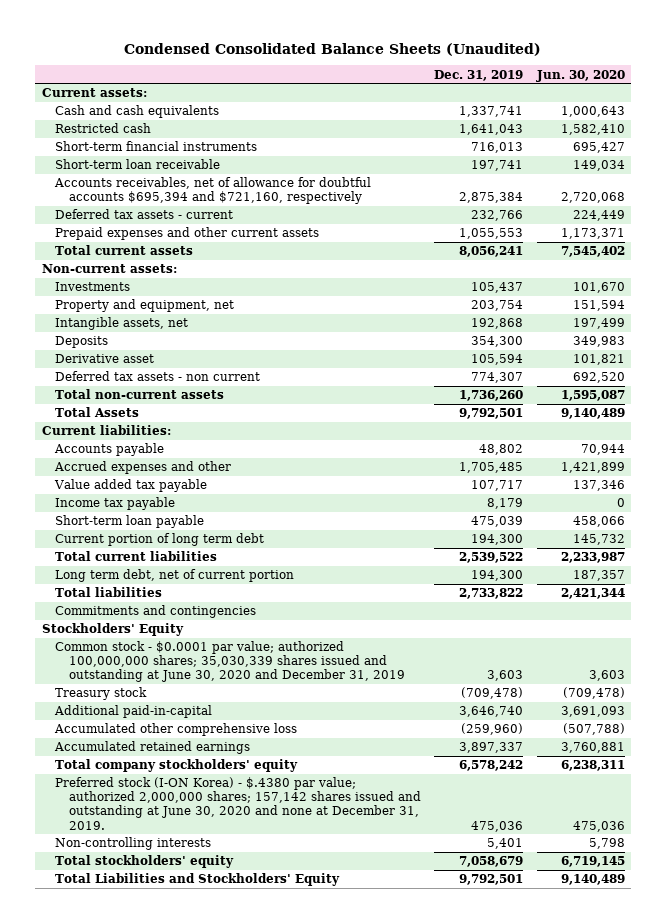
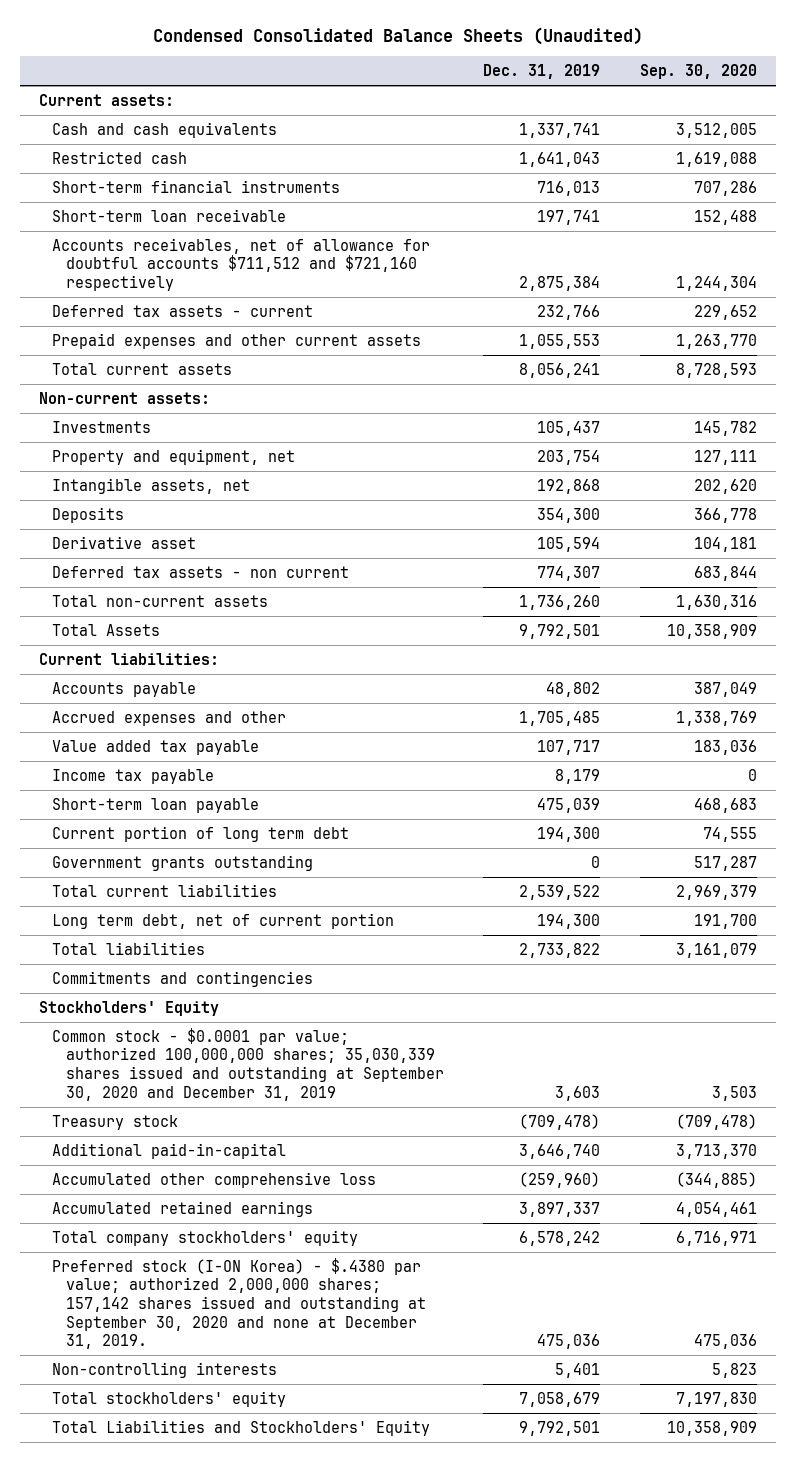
[535,69,625,82] Jun. 30, 2020 -> none
none -> [639,63,757,79] Sep. 30, 2020
[54,177,372,205] Accounts receivables, net of allowance for doubtful accounts $695,394 and $721,160, respectively -> [52,237,431,291] Accounts receivables, net of allowance for doubtful accounts $711,512 and $721,160 respectively
none -> [52,854,314,871] Government grants outstanding
[55,641,406,683] Common stock - $0.0001 par value; authorized 100,000,000 shares; 35,030,339 shares issued and outstanding at June 30, 2020 and December 31, 2019 -> [52,1027,444,1101] Common stock - $0.0001 par value; authorized 100,000,000 shares; 35,030,339 shares issued and outstanding at September 30, 2020 and December 31, 2019
[55,777,422,830] Preferred stock (I-ON Korea) - $.4380 par value; authorized 2,000,000 shares; 157,142 shares issued and outstanding at June 30, 2020 and none at December 31, 2019. -> [52,1257,426,1350] Preferred stock (I-ON Korea) - $.4380 par value; authorized 2,000,000 shares; 157,142 shares issued and outstanding at September 30, 2020 and none at December 31, 2019.

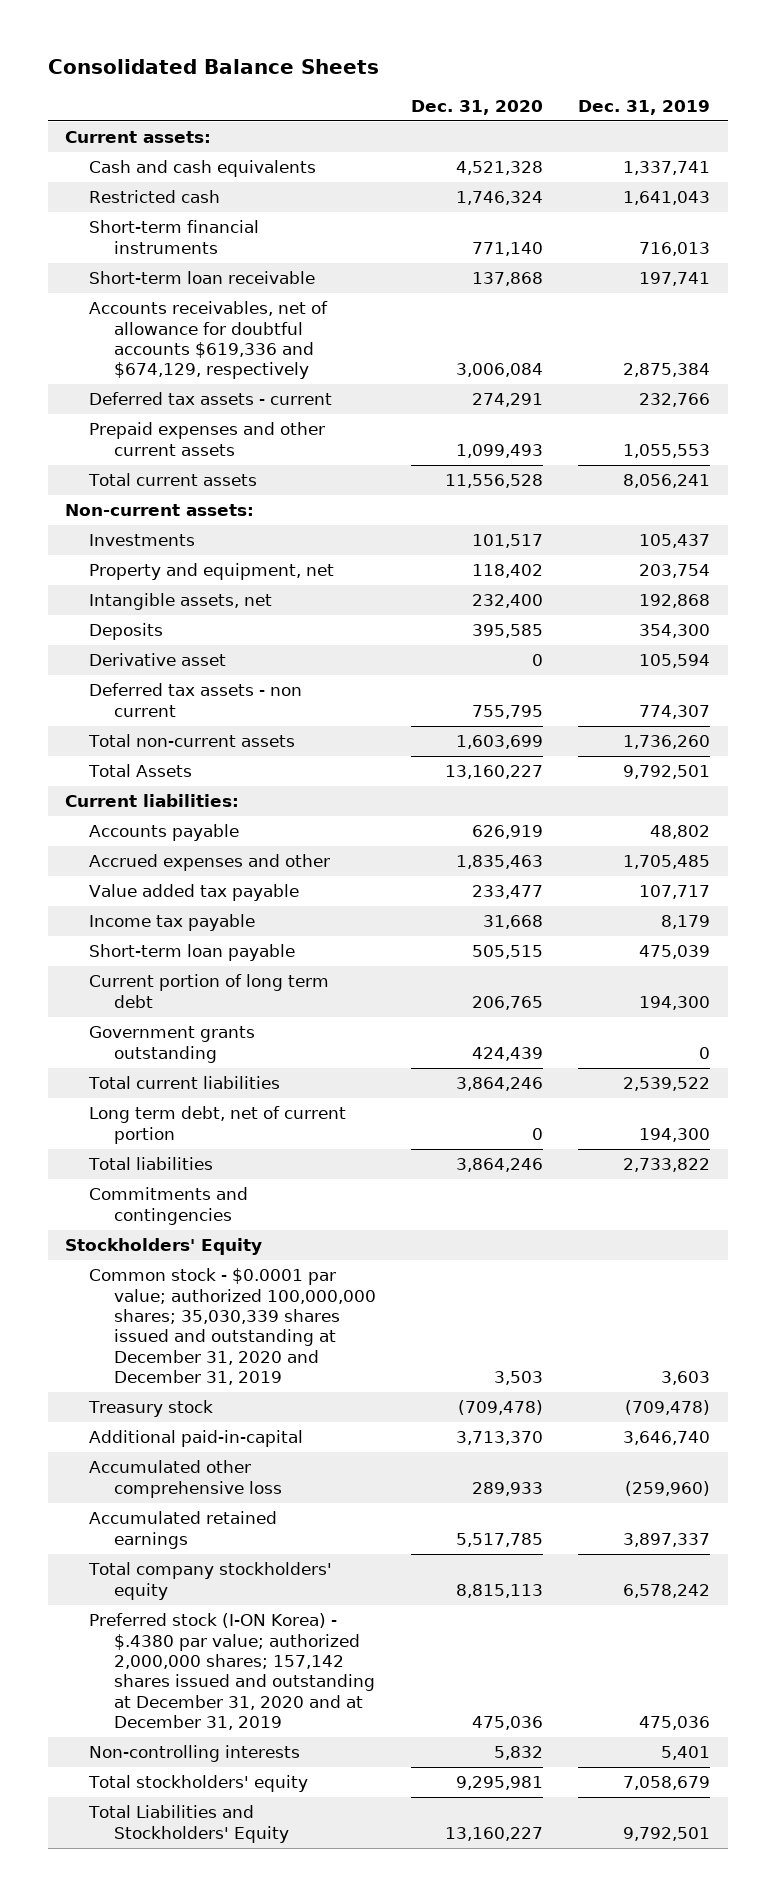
[152,26,643,45] Condensed Consolidated Balance Sheets (Unaudited) -> [47,58,379,74] Consolidated Balance Sheets
[639,63,757,79] Sep. 30, 2020 -> none
none -> [410,99,543,115] Dec. 31, 2020
[52,237,431,291] Accounts receivables, net of allowance for doubtful accounts $711,512 and $721,160 respectively -> [89,301,329,380] Accounts receivables, net of allowance for doubtful accounts $619,336 and $674,129, respectively
[52,1027,444,1101] Common stock - $0.0001 par value; authorized 100,000,000 shares; 35,030,339 shares issued and outstanding at September 30, 2020 and December 31, 2019 -> [89,1268,376,1385] Common stock - $0.0001 par value; authorized 100,000,000 shares; 35,030,339 shares issued and outstanding at December 31, 2020 and December 31, 2019
[52,1257,426,1350] Preferred stock (I-ON Korea) - $.4380 par value; authorized 2,000,000 shares; 157,142 shares issued and outstanding at September 30, 2020 and none at December 31, 2019. -> [89,1613,375,1730] Preferred stock (I-ON Korea) - $.4380 par value; authorized 2,000,000 shares; 157,142 shares issued and outstanding at December 31, 2020 and at December 31, 2019

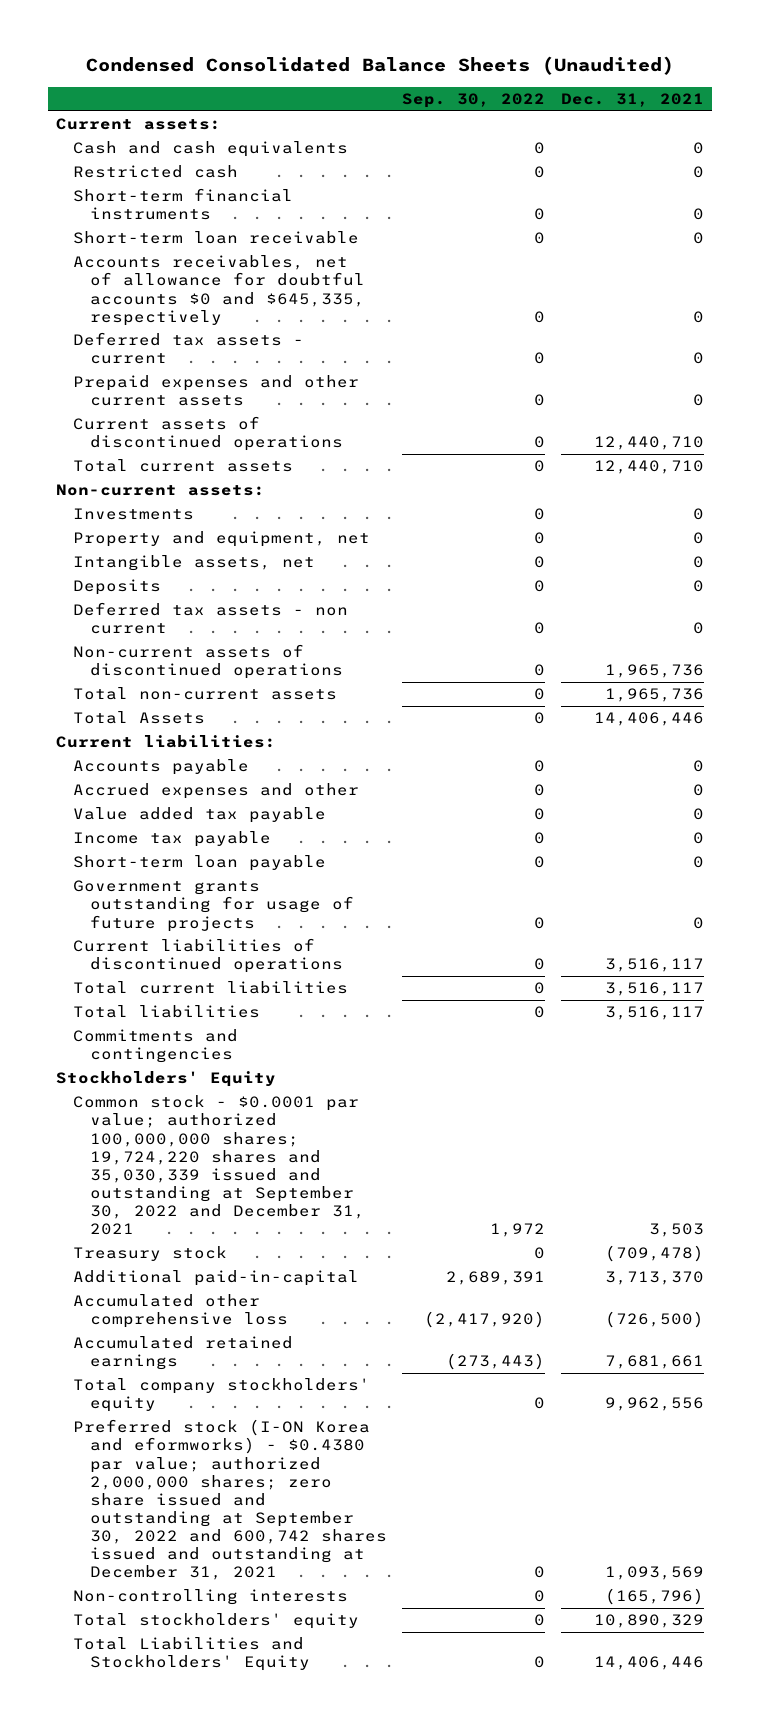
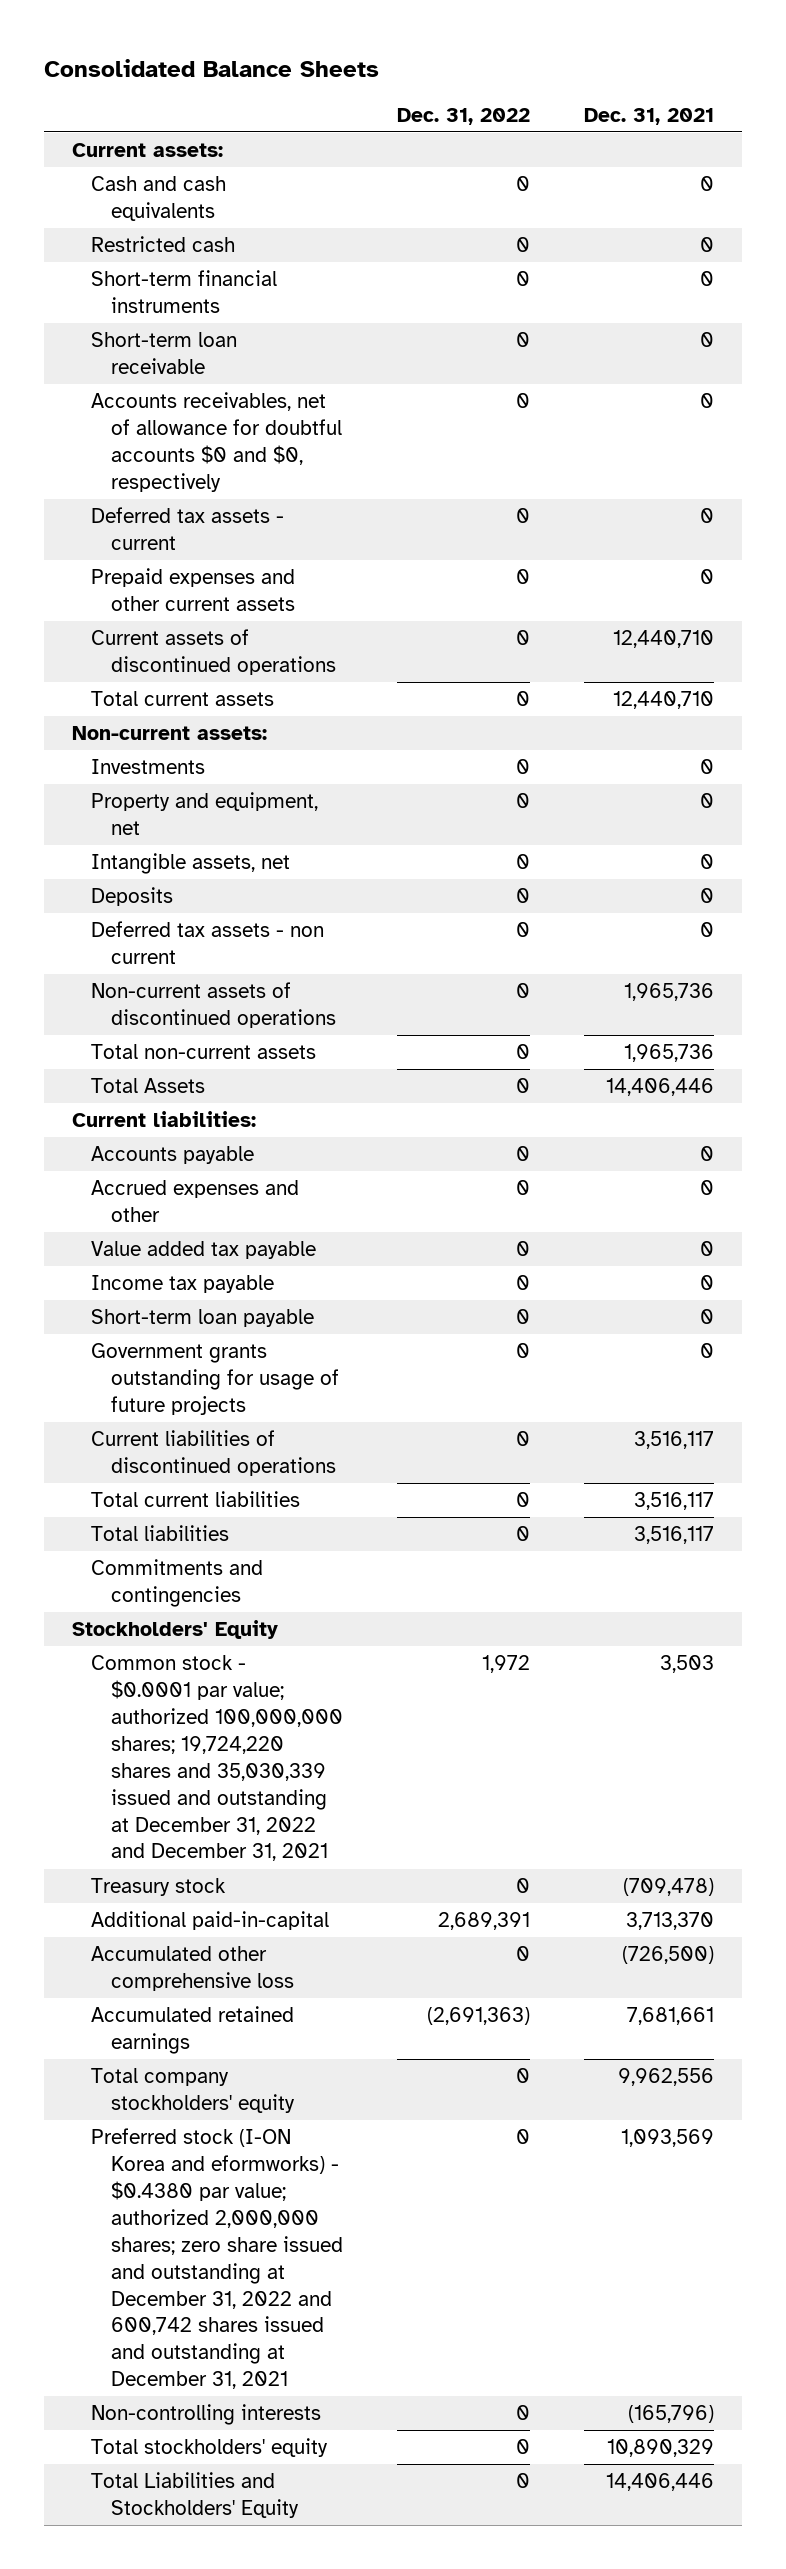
[86,56,675,76] Condensed Consolidated Balance Sheets (Unaudited) -> [44,58,380,77] Consolidated Balance Sheets
[402,92,546,108] Sep. 30, 2022 -> none
none -> [396,107,530,125] Dec. 31, 2022
[72,255,365,326] Accounts receivables, net of allowance for doubtful accounts $0 and $645,335, respectively -> [91,392,342,492] Accounts receivables, net of allowance for doubtful accounts $0 and $0, respectively
[72,1095,365,1236] Common stock - $0.0001 par value; authorized 100,000,000 shares; 19,724,220 shares and 35,030,339 issued and outstanding at September 30, 2022 and December 31, 2021 -> [91,1655,343,1862] Common stock - $0.0001 par value; authorized 100,000,000 shares; 19,724,220 shares and 35,030,339 issued and outstanding at December 31, 2022 and December 31, 2021
[72,1419,387,1581] Preferred stock (I-ON Korea and eformworks) - $0.4380 par value; authorized 2,000,000 shares; zero share issued and outstanding at September 30, 2022 and 600,742 shares issued and outstanding at December 31, 2021 -> [91,2128,343,2390] Preferred stock (I-ON Korea and eformworks) - $0.4380 par value; authorized 2,000,000 shares; zero share issued and outstanding at December 31, 2022 and 600,742 shares issued and outstanding at December 31, 2021

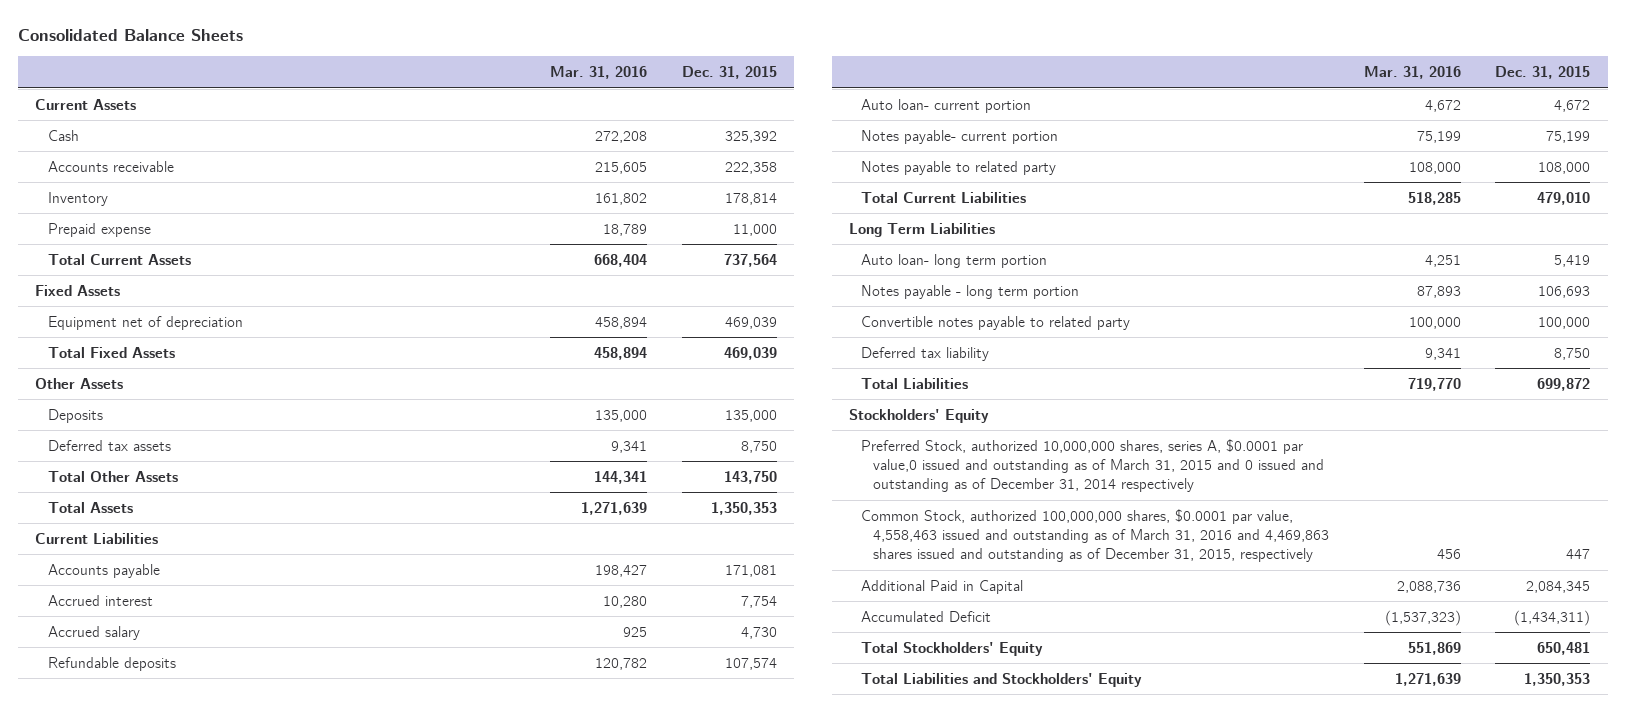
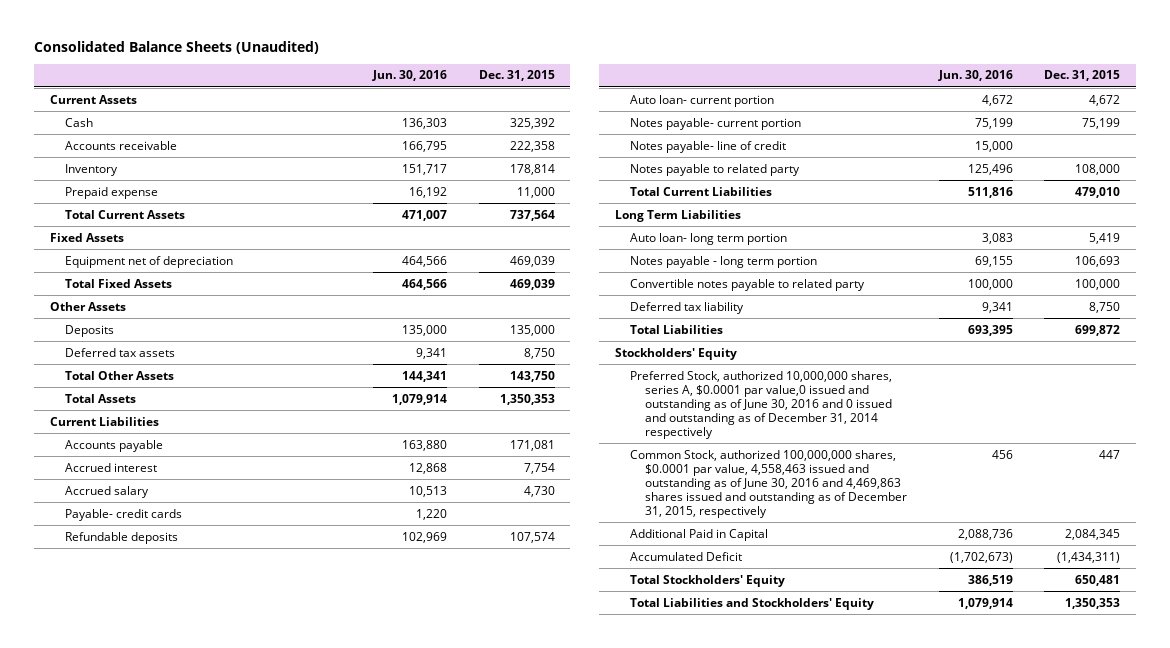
[18,29,244,42] Consolidated Balance Sheets -> [34,41,320,55] Consolidated Balance Sheets (Unaudited)
[550,66,648,80] Mar. 31, 2016 -> none
none -> [372,70,448,82] Jun. 30, 2016
none -> [64,508,182,521] Payable- credit cards
none -> [630,140,787,153] Notes payable- line of credit
[860,438,1325,493] Preferred Stock, authorized 10,000,000 shares, series A, $0.0001 par value,0 issued and outstanding as of March 31, 2015 and 0 issued and outstanding as of December 31, 2014 respectively -> [630,370,893,439] Preferred Stock, authorized 10,000,000 shares, series A, $0.0001 par value,0 issued and outstanding as of June 30, 2016 and 0 issued and outstanding as of December 31, 2014 respectively
[860,508,1330,563] Common Stock, authorized 100,000,000 shares, $0.0001 par value, 4,558,463 issued and outstanding as of March 31, 2016 and 4,469,863 shares issued and outstanding as of December 31, 2015, respectively -> [630,449,908,518] Common Stock, authorized 100,000,000 shares, $0.0001 par value, 4,558,463 issued and outstanding as of June 30, 2016 and 4,469,863 shares issued and outstanding as of December 31, 2015, respectively

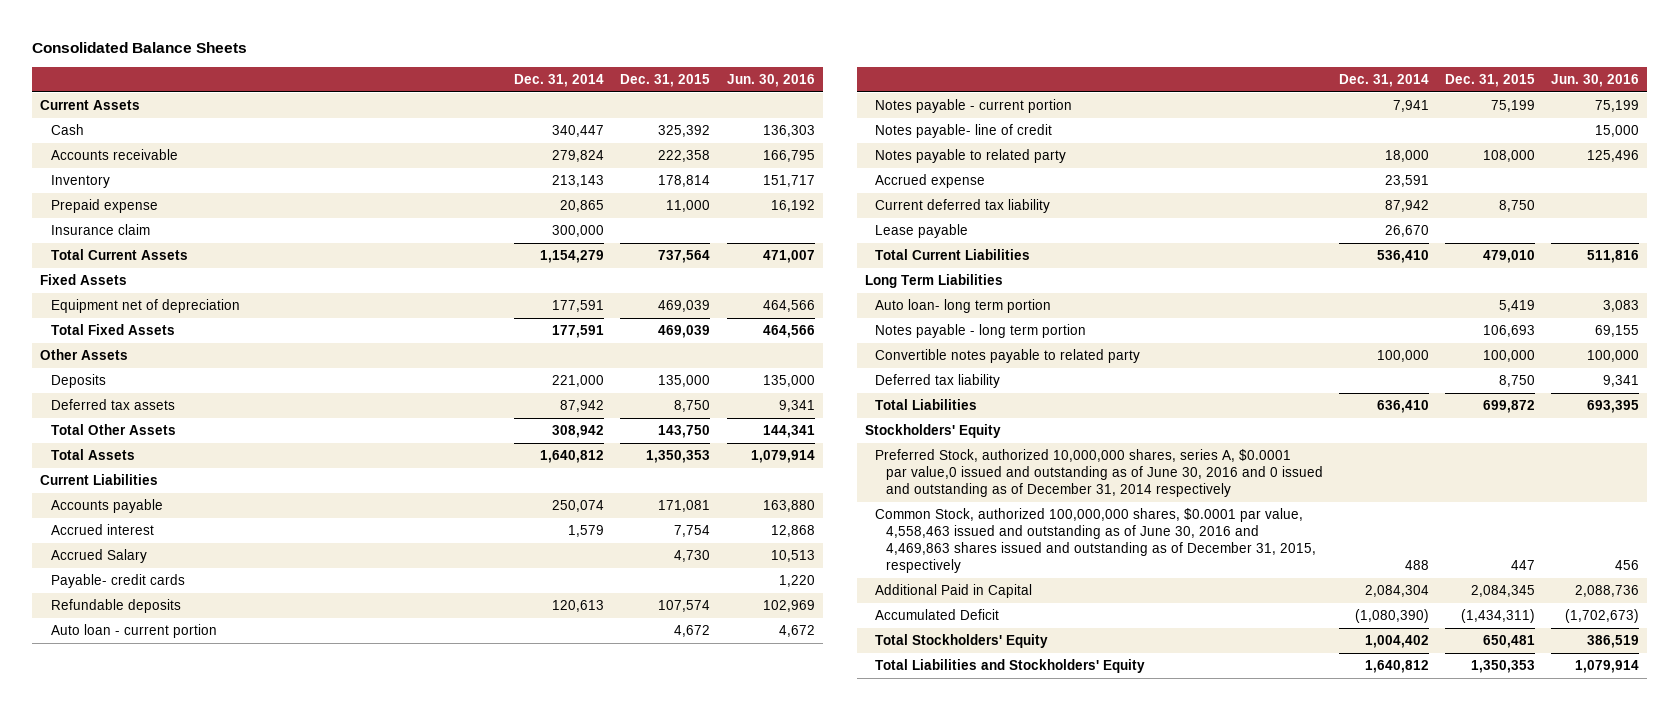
[34,41,320,55] Consolidated Balance Sheets (Unaudited) -> [32,42,248,54] Consolidated Balance Sheets
none -> [514,74,605,88] Dec. 31, 2014
none -> [50,224,150,236] Insurance claim
[64,485,149,498] Accrued salary -> [50,549,147,564] Accrued Salary
[630,94,775,107] Auto loan- current portion -> [50,624,217,639] Auto loan - current portion
[630,117,802,130] Notes payable- current portion -> [875,99,1073,114] Notes payable - current portion
none -> [875,174,986,189] Accrued expense
none -> [875,199,1051,214] Current deferred tax liability
none -> [875,224,969,239] Lease payable

